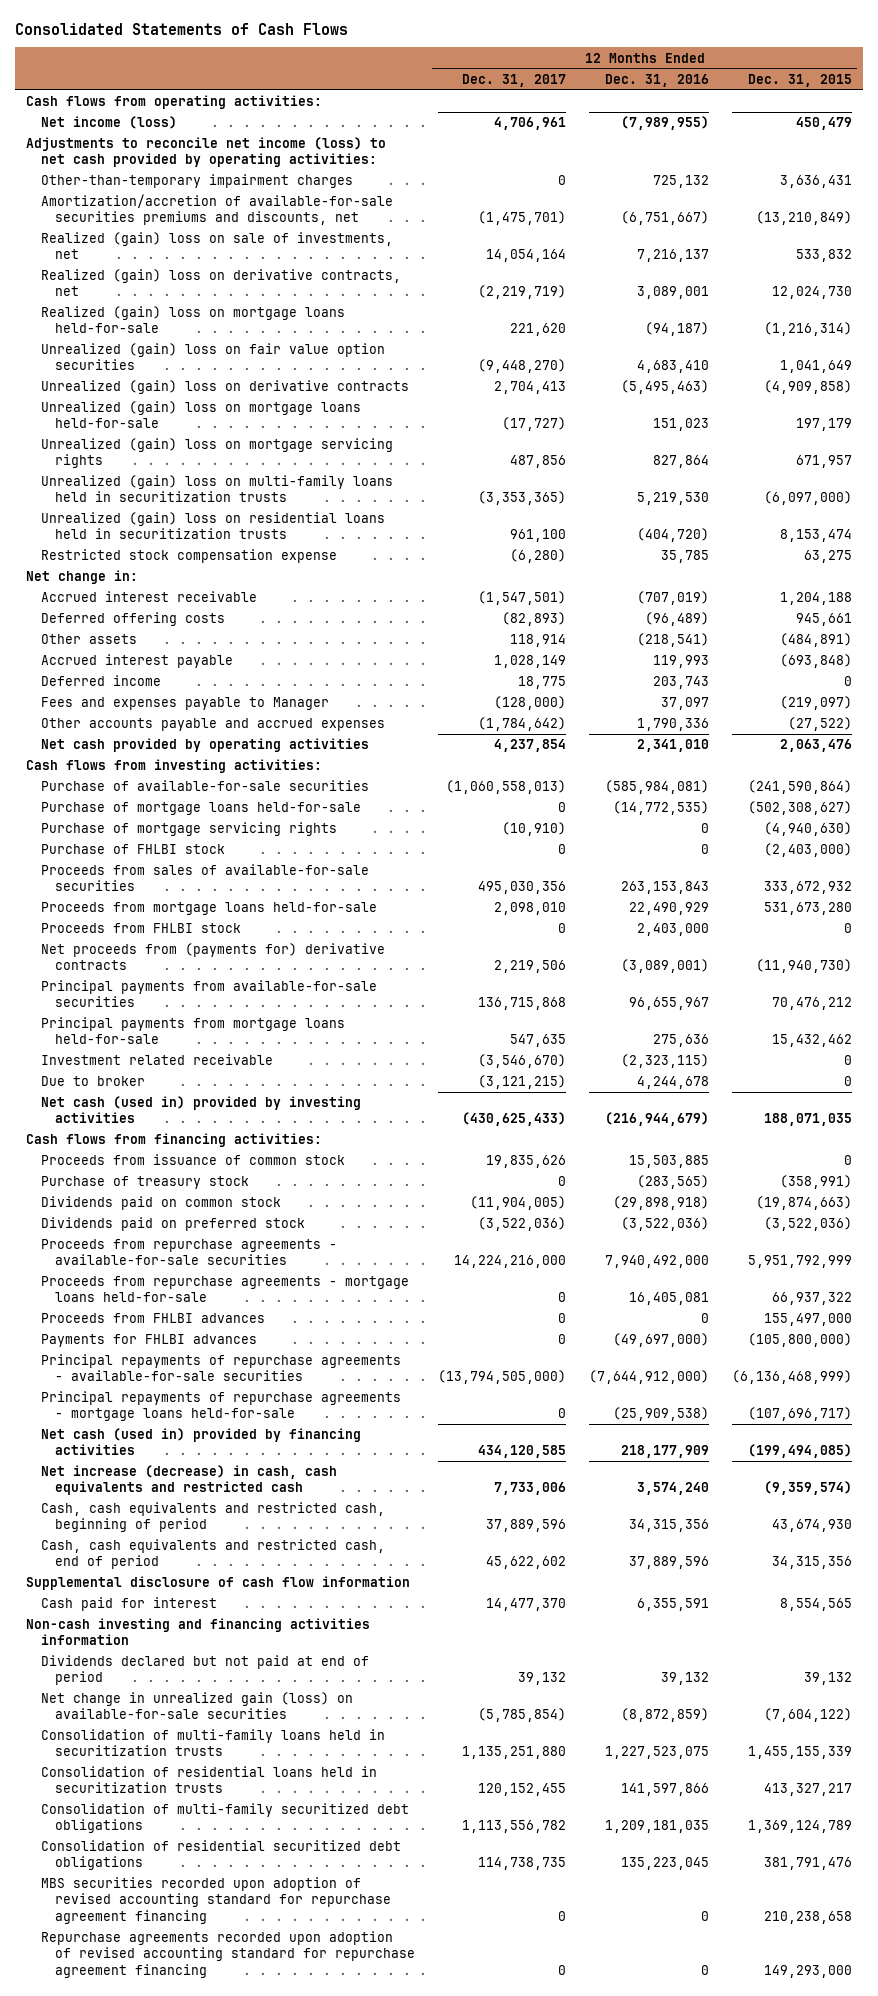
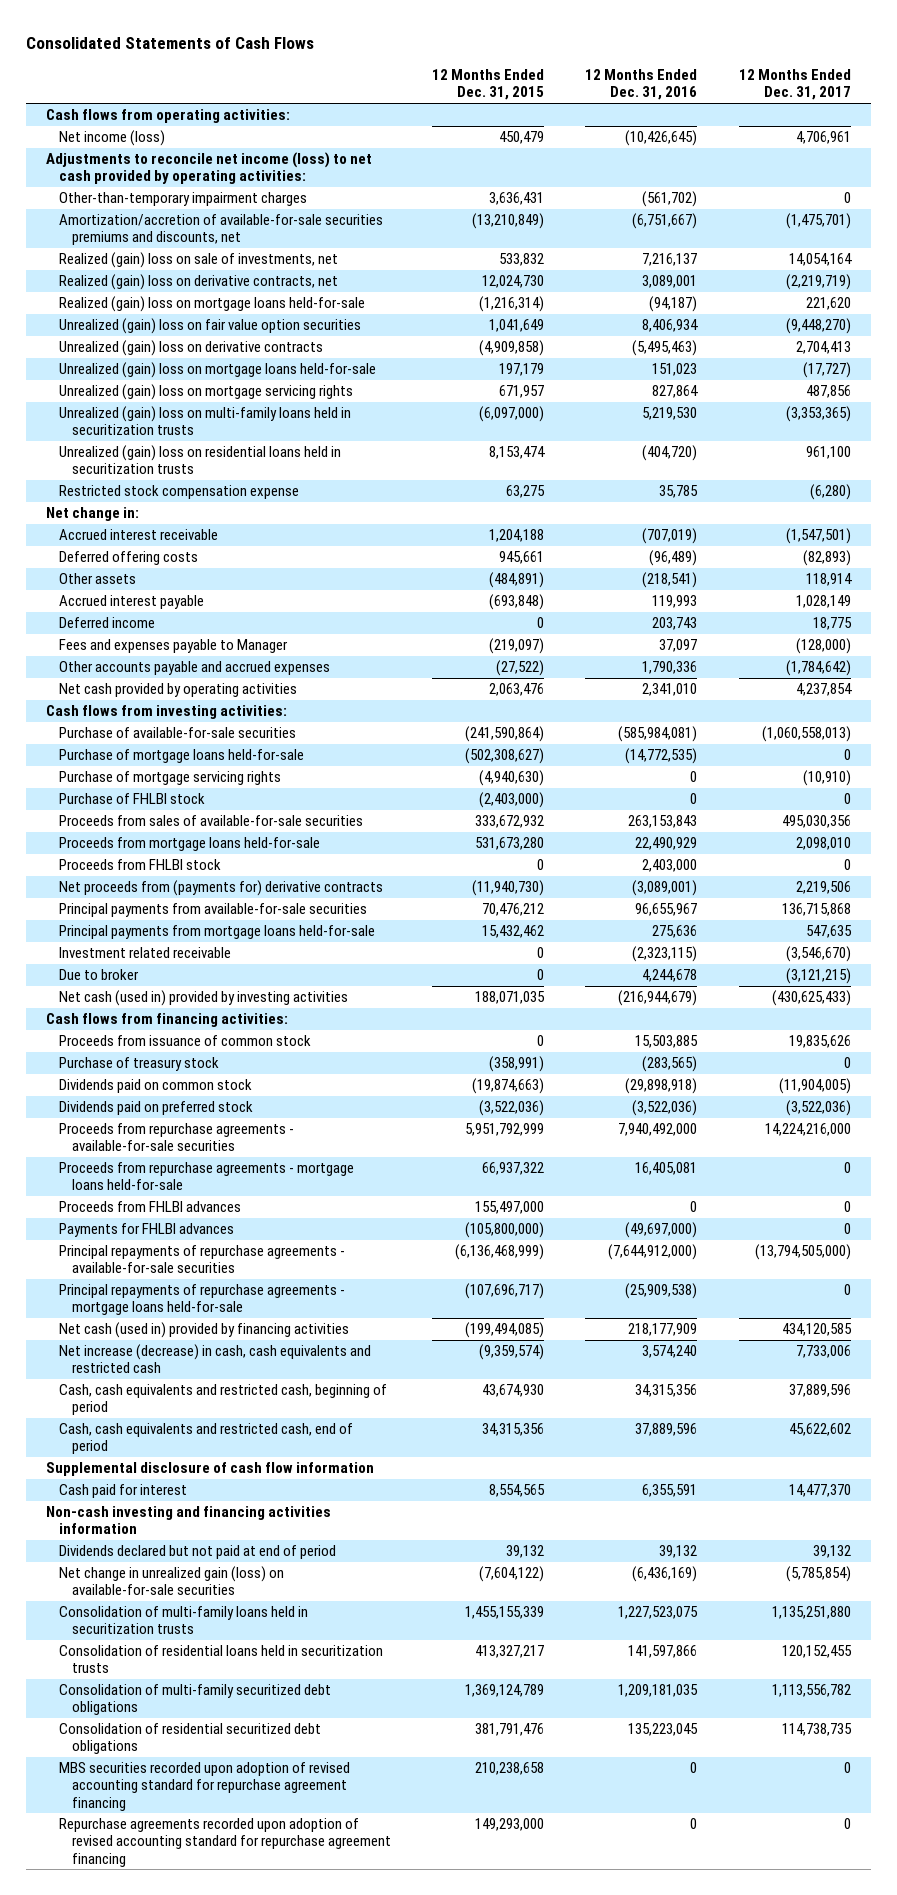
[620,116,709,131] (7,989,955) -> [625,130,698,147] (10,426,645)
[652,175,709,189] 725,132 -> [642,191,698,208] (561,702)
[636,360,709,374] 4,683,410 -> [642,319,699,333] 8,406,934
[620,1708,709,1723] (8,872,859) -> [632,1566,698,1583] (6,436,169)

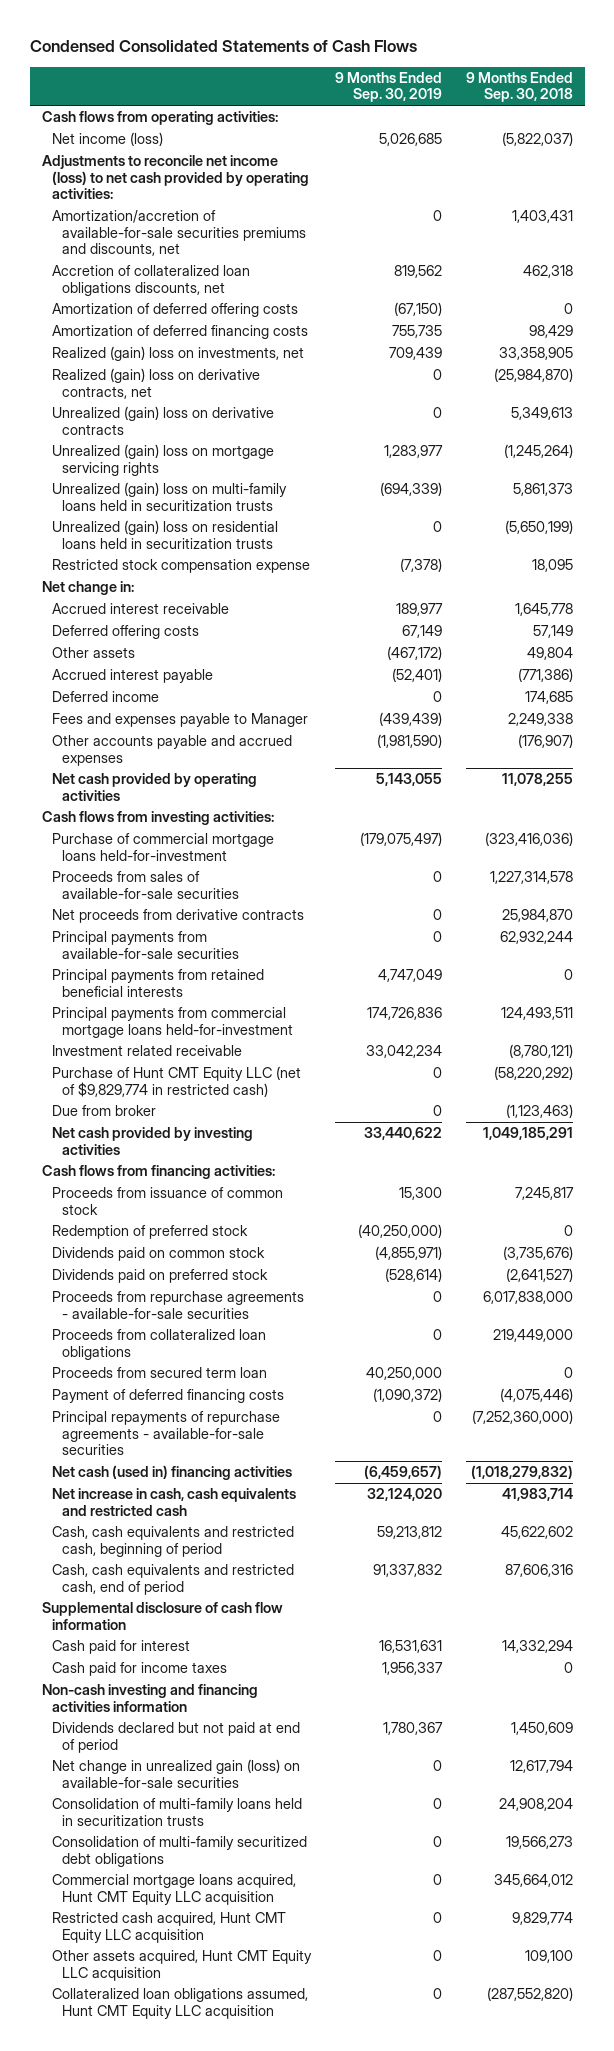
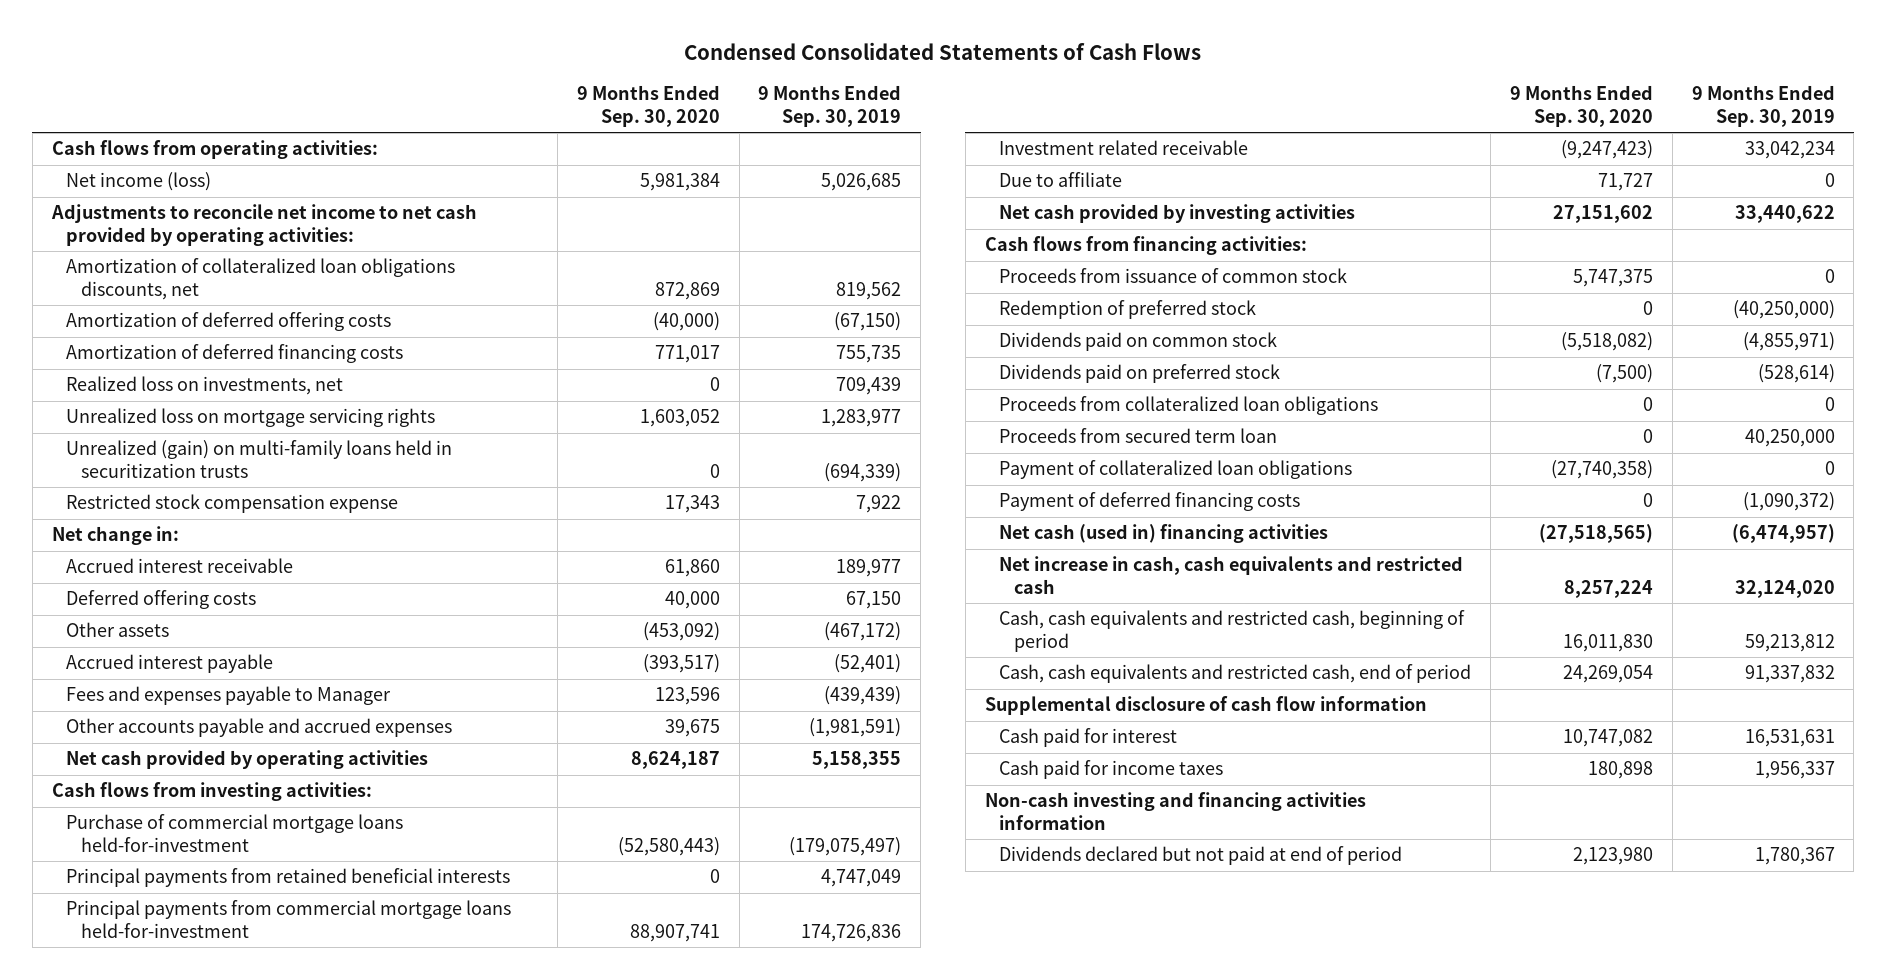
[465,71,573,103] 9 Months Ended Sep. 30, 2018 -> none
none -> [576,85,720,127] 9 Months Ended Sep. 30, 2020
[51,210,307,257] Amortization/accretion of available-for-sale securities premiums and discounts, net -> none
[41,155,309,200] Adjustments to reconcile net income (loss) to net cash provided by operating activities: -> [50,204,477,247] Adjustments to reconcile net income to net cash provided by operating activities:
[51,265,250,296] Accretion of collateralized loan obligations discounts, net -> [66,258,456,301] Amortization of collateralized loan obligations discounts, net
[51,368,260,399] Realized (gain) loss on derivative contracts, net -> none
[51,406,274,435] Unrealized (gain) loss on derivative contracts -> none
[51,520,278,549] Unrealized (gain) loss on residential loans held in securitization trusts -> none
[51,346,304,362] Realized (gain) loss on investments, net -> [66,376,344,396] Realized loss on investments, net
[51,444,274,476] Unrealized (gain) loss on mortgage servicing rights -> [66,408,436,428] Unrealized loss on mortgage servicing rights
[51,482,287,511] Unrealized (gain) loss on multi-family loans held in securitization trusts -> [66,440,453,479] Unrealized (gain) on multi-family loans held in securitization trusts
[399,558,442,573] (7,378) -> [856,495,902,514] 7,922
[401,625,442,639] 67,149 -> [846,591,902,610] 67,150
[51,691,159,703] Deferred income -> none
[376,734,442,749] (1,981,590) -> [809,718,902,738] (1,981,591)
[375,773,442,787] 5,143,055 -> [812,751,902,770] 5,158,355
[51,871,240,899] Proceeds from sales of available-for-sale securities -> none
[51,909,304,924] Net proceeds from derivative contracts -> none
[51,931,240,959] Principal payments from available-for-sale securities -> none
[51,1066,301,1097] Purchase of Hunt CMT Equity LLC (net of $9,829,774 in restricted cash) -> none
[51,1105,156,1117] Due from broker -> none
none -> [999,172,1123,188] Due to affiliate
[398,1187,442,1201] 15,300 -> [1824,269,1835,284] 0
[51,1291,304,1319] Proceeds from repurchase agreements - available-for-sale securities -> none
none -> [999,460,1353,480] Payment of collateralized loan obligations
[51,1411,280,1456] Principal repayments of repurchase agreements - available-for-sale securities -> none
[363,1465,442,1480] (6,459,657) -> [1731,524,1835,544] (6,474,957)
[51,1759,300,1788] Net change in unrealized gain (loss) on available-for-sale securities -> none
[51,1798,302,1826] Consolidation of multi-family loans held in securitization trusts -> none
[51,1836,307,1867] Consolidation of multi-family securitized debt obligations -> none
[51,1874,296,1905] Commercial mortgage loans acquired, Hunt CMT Equity LLC acquisition -> none
[51,1912,286,1943] Restricted cash acquired, Hunt CMT Equity LLC acquisition -> none
[51,1950,312,1981] Other assets acquired, Hunt CMT Equity LLC acquisition -> none
[51,1988,308,2019] Collateralized loan obligations assumed, Hunt CMT Equity LLC acquisition -> none

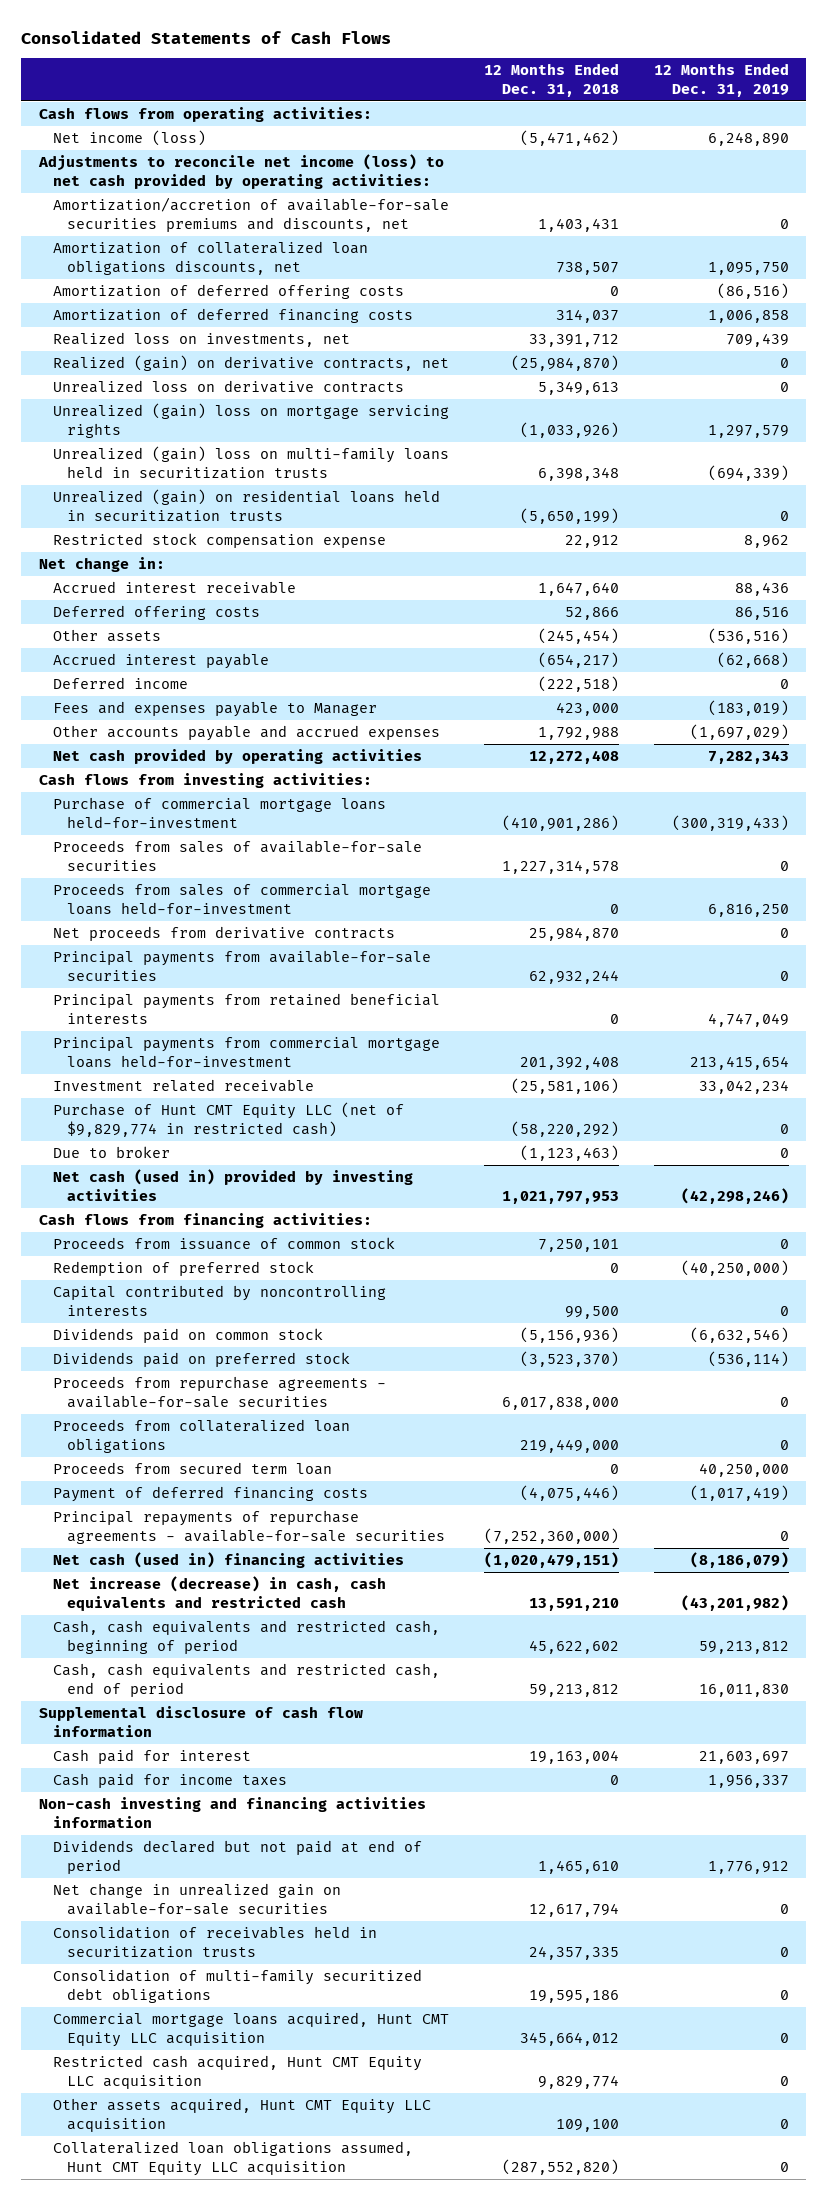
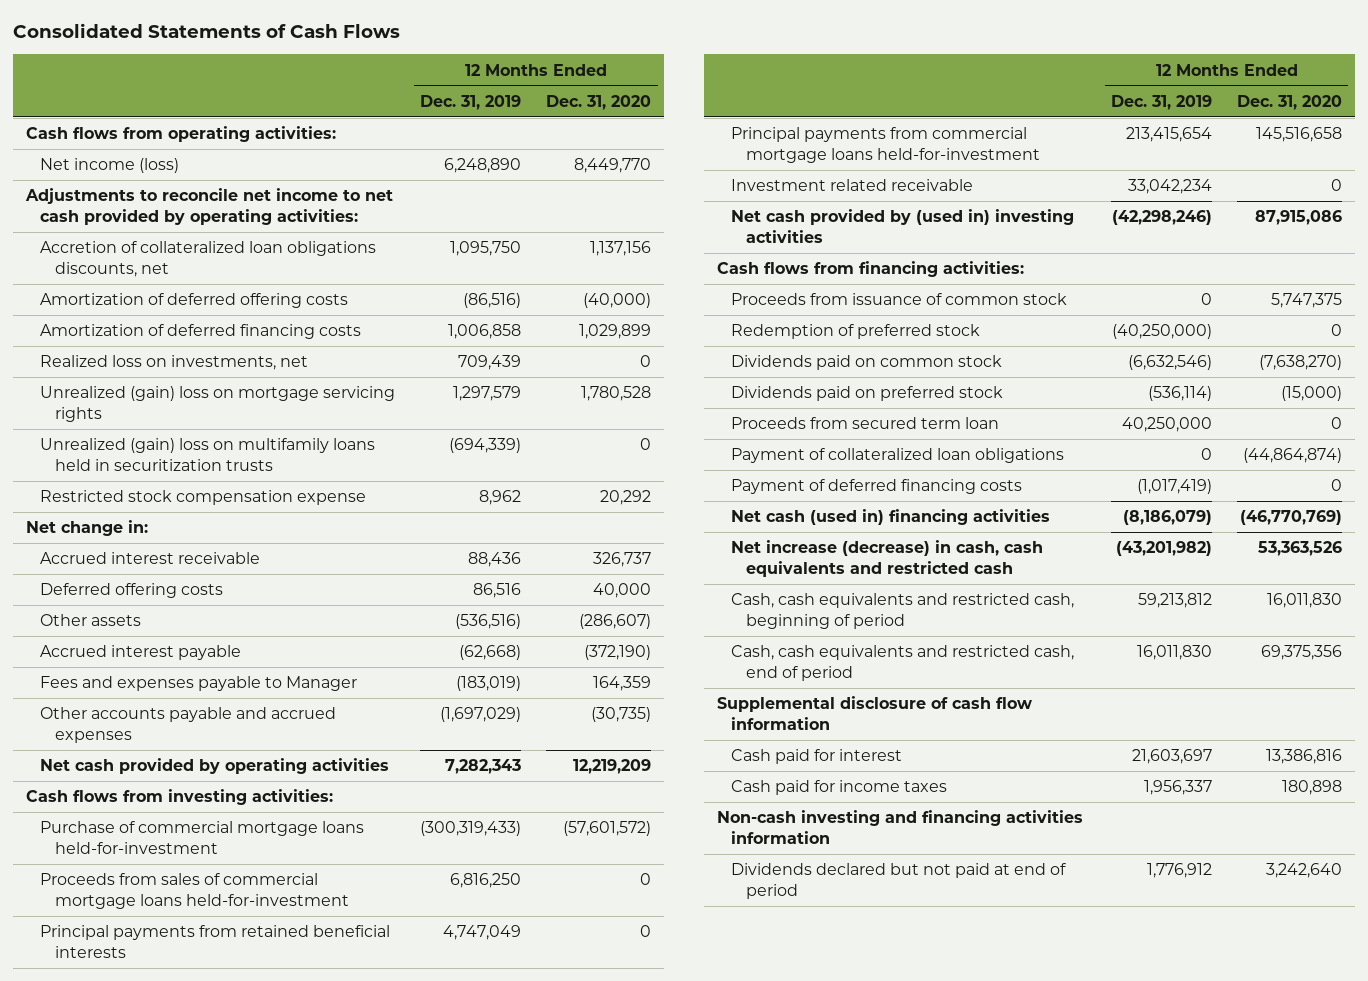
[483,63,619,97] 12 Months Ended Dec. 31, 2018 -> none
none -> [546,94,652,110] Dec. 31, 2020
[52,197,449,232] Amortization/accretion of available-for-sale securities premiums and discounts, net -> none
[37,154,444,189] Adjustments to reconcile net income (loss) to net cash provided by operating activities: -> [24,188,393,225] Adjustments to reconcile net income to net cash provided by operating activities:
[52,241,368,275] Amortization of collateralized loan obligations discounts, net -> [40,241,377,277] Accretion of collateralized loan obligations discounts, net
[52,355,449,372] Realized (gain) on derivative contracts, net -> none
[52,380,404,394] Unrealized loss on derivative contracts -> none
[52,489,440,522] Unrealized (gain) on residential loans held in securitization trusts -> none
[52,446,449,479] Unrealized (gain) loss on multi-family loans held in securitization trusts -> [40,438,376,471] Unrealized (gain) loss on multifamily loans held in securitization trusts
[52,677,188,690] Deferred income -> none
[52,840,422,871] Proceeds from sales of available-for-sale securities -> none
[52,926,395,942] Net proceeds from derivative contracts -> none
[52,950,431,981] Principal payments from available-for-sale securities -> none
[52,1102,404,1137] Purchase of Hunt CMT Equity LLC (net of $9,829,774 in restricted cash) -> none
[52,1146,170,1159] Due to broker -> none
[52,1169,413,1201] Net cash (used in) provided by investing activities -> [731,209,1075,243] Net cash provided by (used in) investing activities
[52,1285,386,1316] Capital contributed by noncontrolling interests -> none
[52,1376,386,1408] Proceeds from repurchase agreements - available-for-sale securities -> none
[52,1419,350,1453] Proceeds from collateralized loan obligations -> none
none -> [731,448,1065,464] Payment of collateralized loan obligations
[52,1510,445,1544] Principal repayments of repurchase agreements - available-for-sale securities -> none
[52,1883,341,1915] Net change in unrealized gain on available-for-sale securities -> none
[52,1926,377,1958] Consolidation of receivables held in securitization trusts -> none
[52,1969,422,2003] Consolidation of multi-family securitized debt obligations -> none
[52,2012,449,2047] Commercial mortgage loans acquired, Hunt CMT Equity LLC acquisition -> none
[52,2055,422,2089] Restricted cash acquired, Hunt CMT Equity LLC acquisition -> none
[52,2098,431,2132] Other assets acquired, Hunt CMT Equity LLC acquisition -> none
[52,2141,413,2176] Collateralized loan obligations assumed, Hunt CMT Equity LLC acquisition -> none

